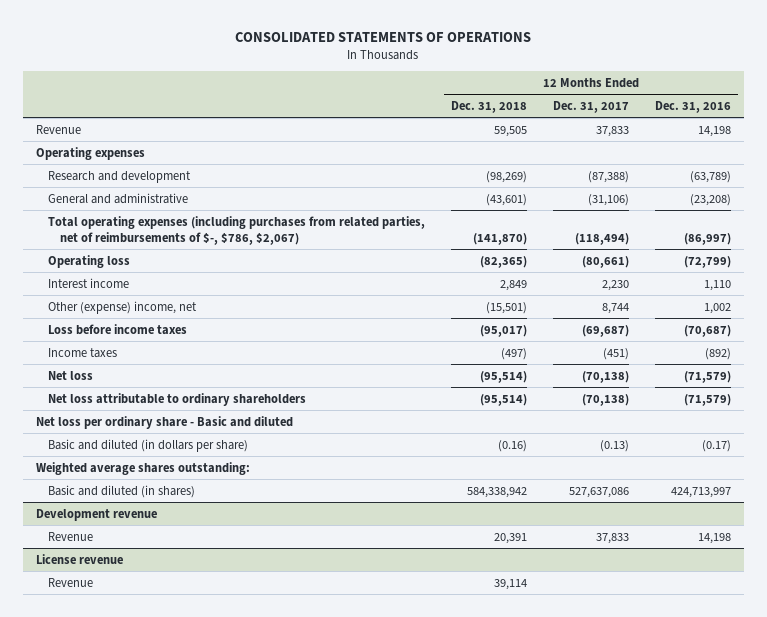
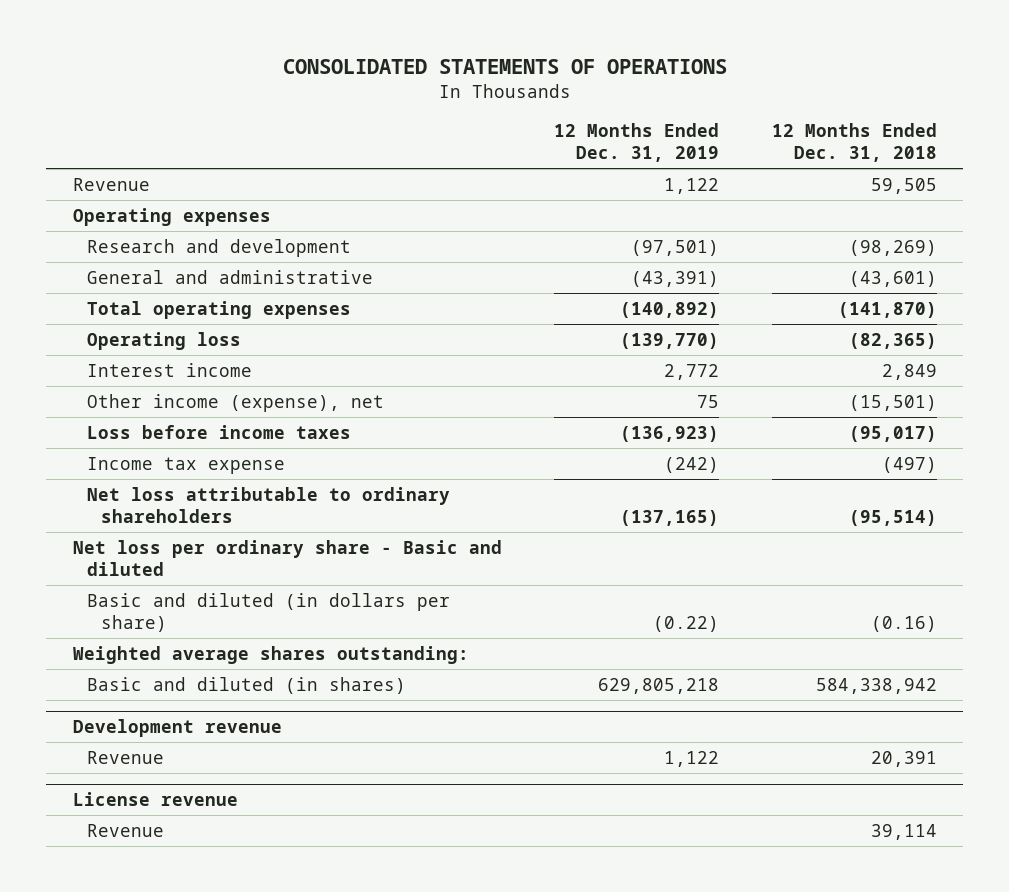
[552,100,629,113] Dec. 31, 2017 -> none
[655,100,732,113] Dec. 31, 2016 -> none
none -> [554,123,720,163] 12 Months Ended Dec. 31, 2019
[47,215,425,245] Total operating expenses (including purchases from related parties, net of reimbursements of $-, $786, $2,067) -> [86,300,351,319] Total operating expenses
[47,300,197,314] Other (expense) income, net -> [86,393,384,412] Other income (expense), net
[47,370,93,380] Net loss -> none
[47,347,117,358] Income taxes -> [86,456,285,474] Income tax expense

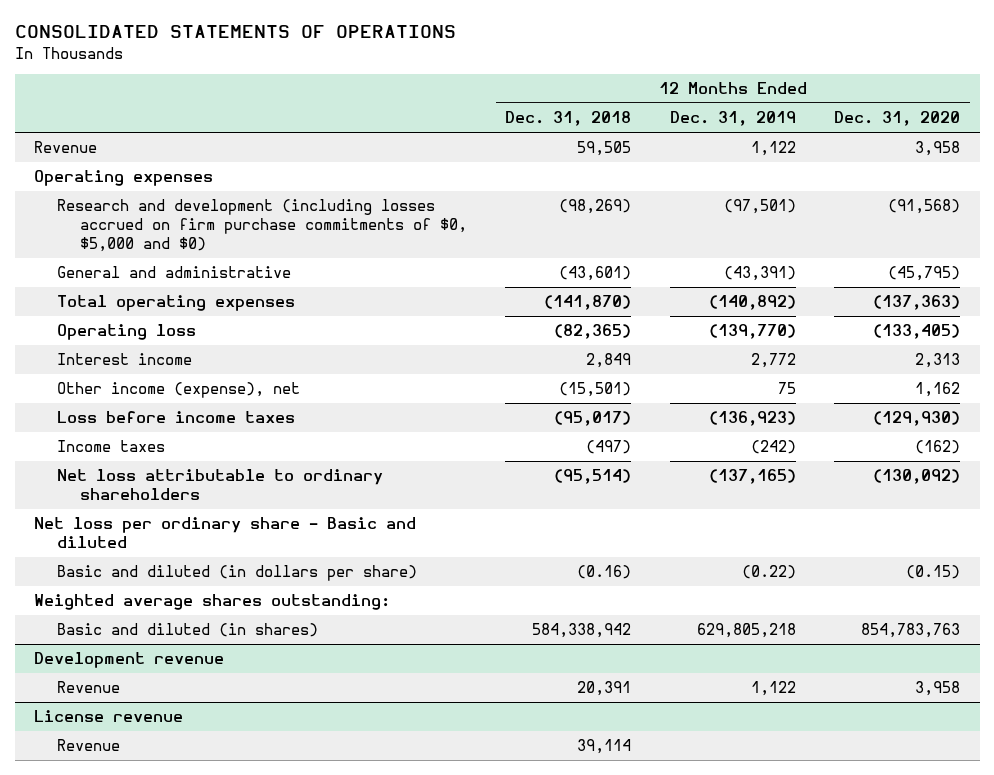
none -> [834,111,961,127] Dec. 31, 2020
[86,238,351,257] Research and development -> [56,199,468,253] Research and development (including losses accrued on firm purchase commitments of $0, $5,000 and $0)
[86,456,285,474] Income tax expense -> [56,440,165,453] Income taxes

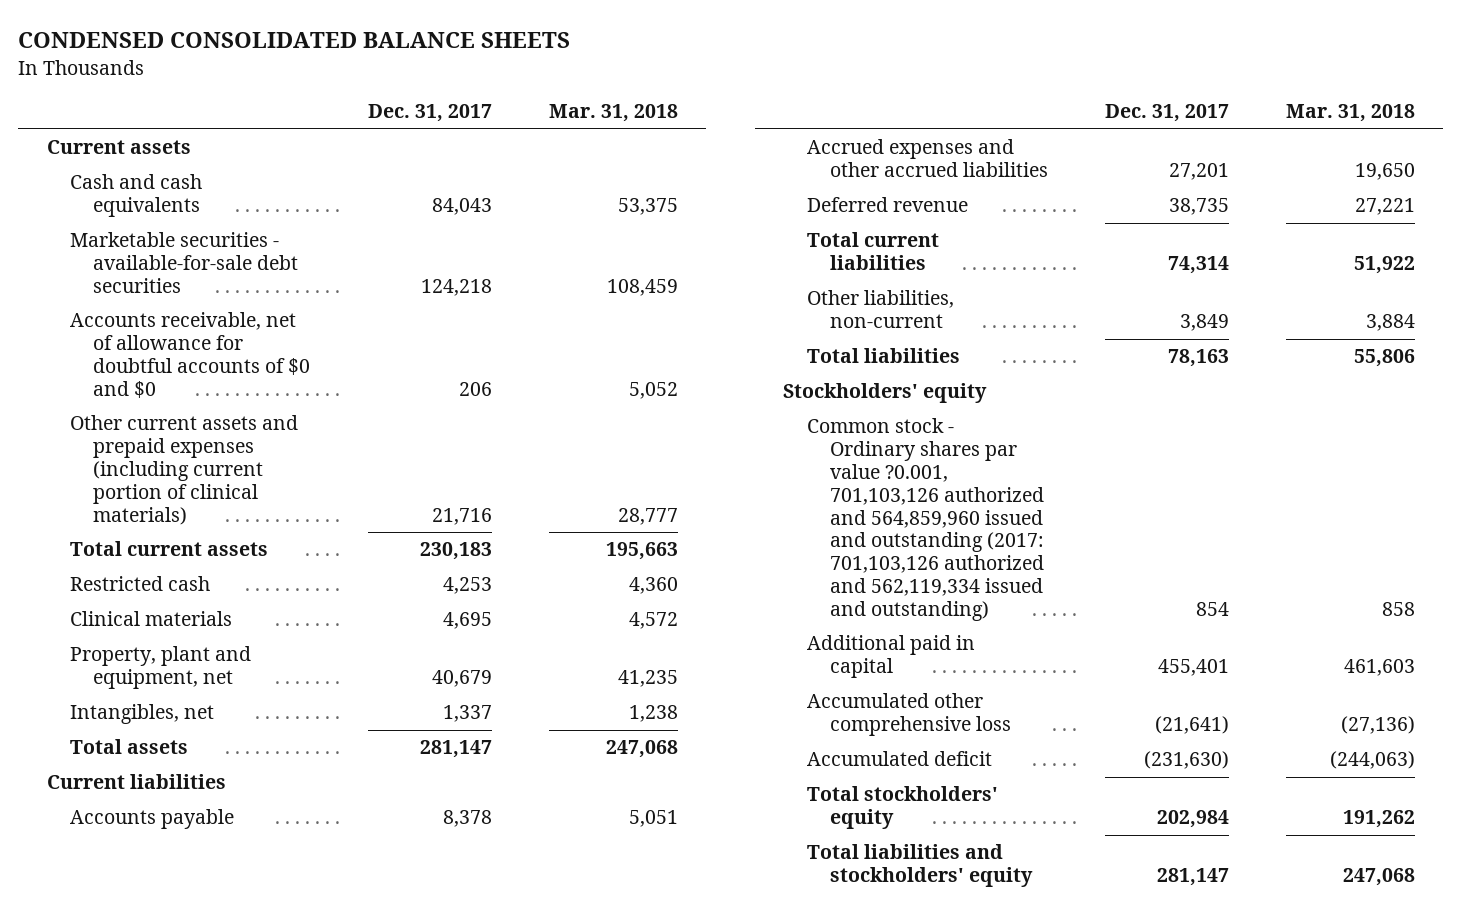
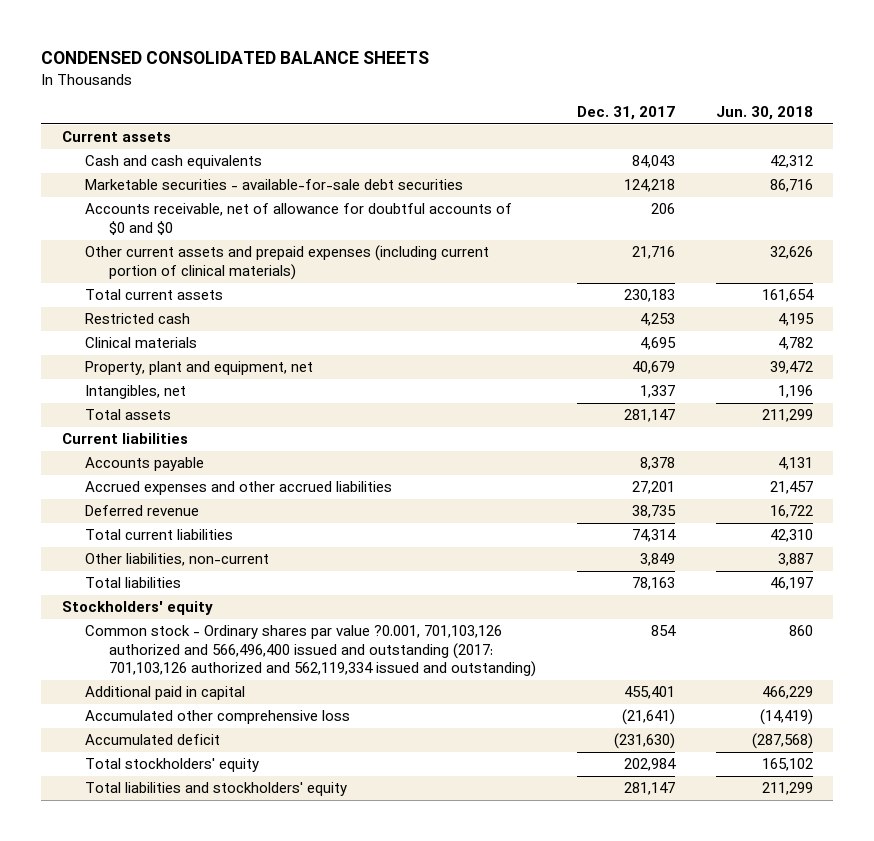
[548,104,678,123] Mar. 31, 2018 -> none
none -> [715,106,813,121] Jun. 30, 2018
[806,418,1045,621] Common stock - Ordinary shares par value ?0.001, 701,103,126 authorized and 564,859,960 issued and outstanding (2017: 701,103,126 authorized and 562,119,334 issued and outstanding) -> [85,625,536,678] Common stock - Ordinary shares par value ?0.001, 701,103,126 authorized and 566,496,400 issued and outstanding (2017: 701,103,126 authorized and 562,119,334 issued and outstanding)

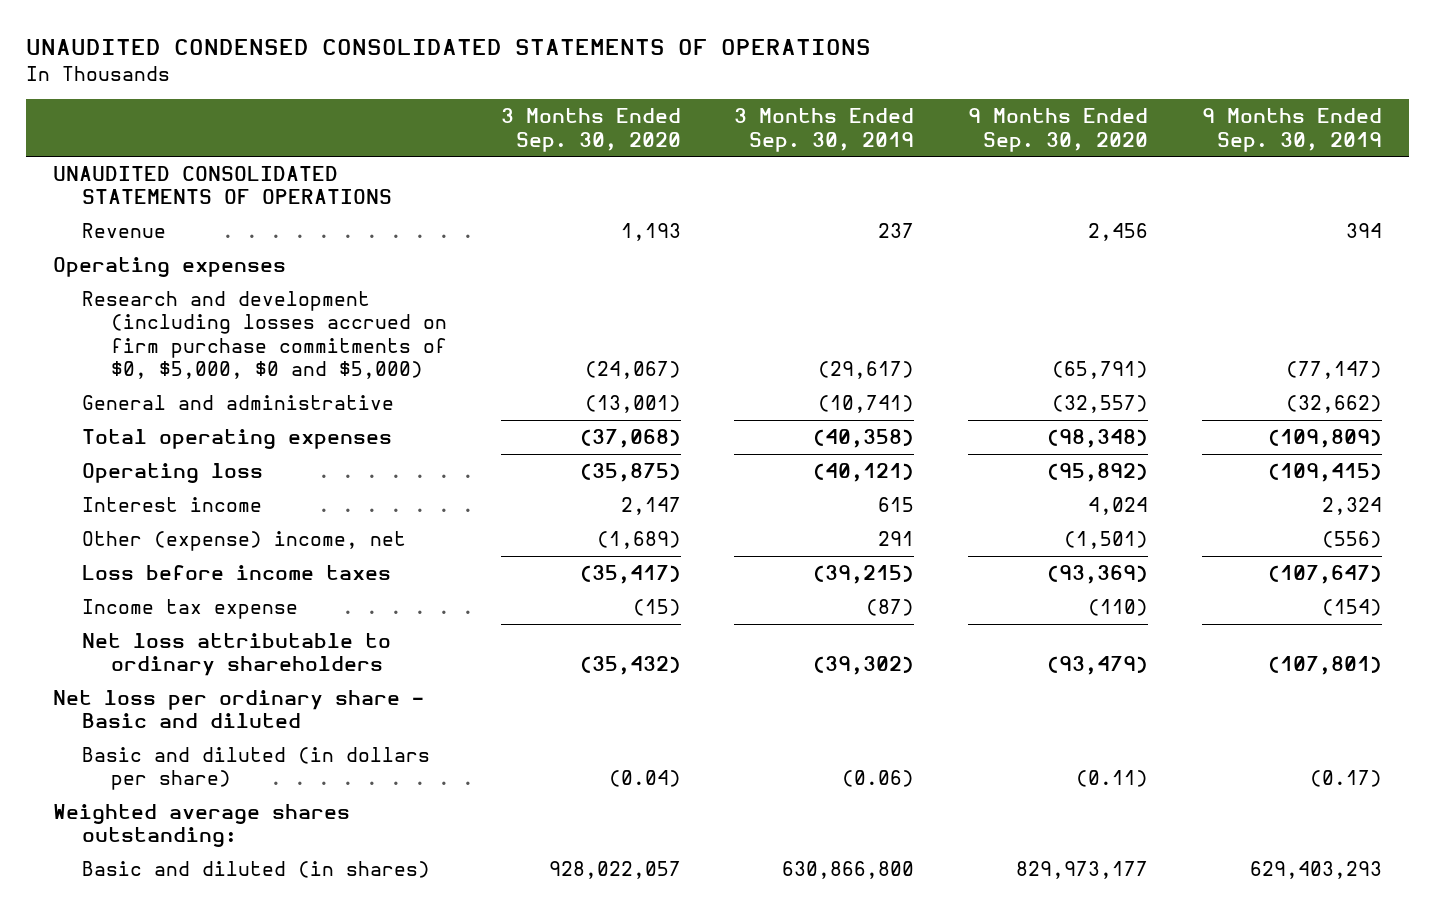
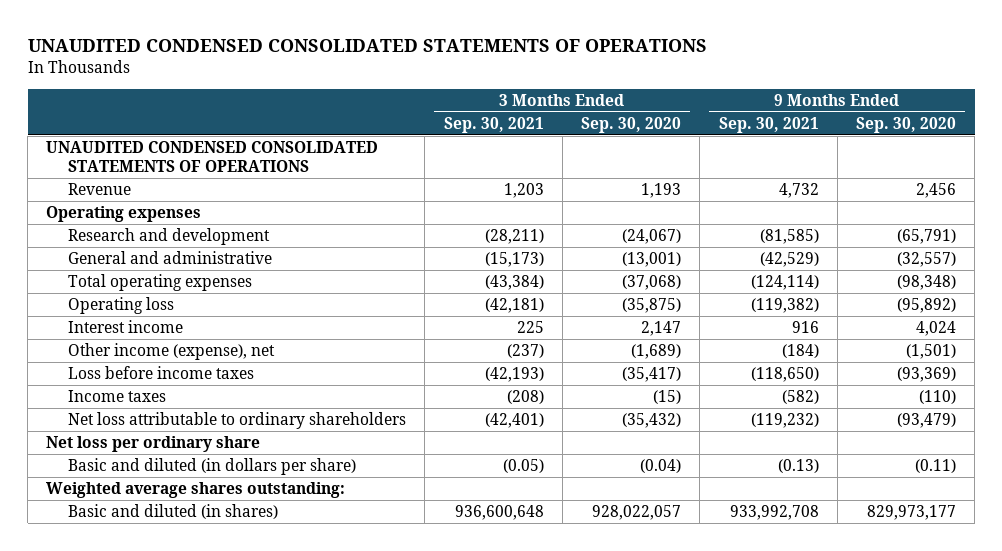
[734,108,915,152] 3 Months Ended Sep. 30, 2019 -> none
[1202,108,1383,152] 9 Months Ended Sep. 30, 2019 -> none
none -> [443,116,544,133] Sep. 30, 2021
none -> [718,116,819,133] Sep. 30, 2021
[52,166,392,205] UNAUDITED CONSOLIDATED STATEMENTS OF OPERATIONS -> [46,141,379,172] UNAUDITED CONDENSED CONSOLIDATED STATEMENTS OF OPERATIONS
[81,291,447,379] Research and development (including losses accrued on firm purchase commitments of $0, $5,000, $0 and $5,000) -> [68,228,271,246] Research and development
[81,531,406,552] Other (expense) income, net -> [68,343,276,361] Other income (expense), net
[81,599,298,620] Income tax expense -> [68,390,167,403] Income taxes
[52,690,424,729] Net loss per ordinary share - Basic and diluted -> [46,436,261,453] Net loss per ordinary share

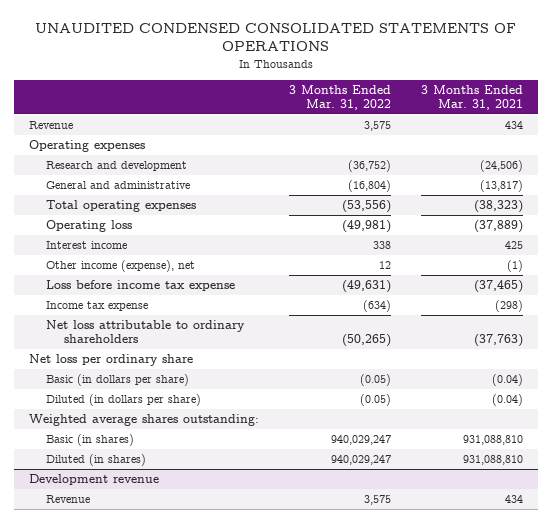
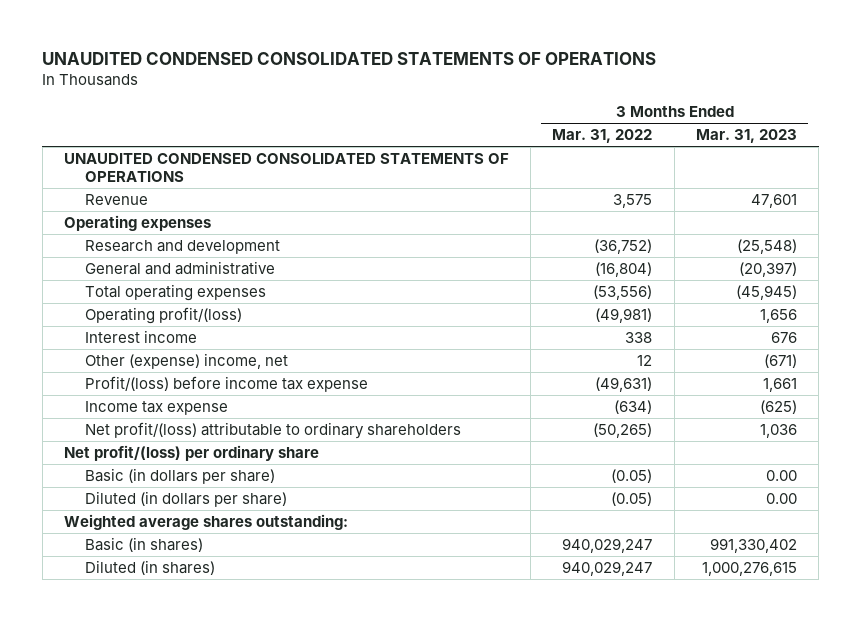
[420,84,523,110] 3 Months Ended Mar. 31, 2021 -> none
none -> [695,129,797,144] Mar. 31, 2023
none -> [63,152,509,182] UNAUDITED CONDENSED CONSOLIDATED STATEMENTS OF OPERATIONS
[46,220,133,233] Operating loss -> [84,306,242,324] Operating profit/(loss)
[46,260,196,273] Other income (expense), net -> [84,352,288,369] Other (expense) income, net
[46,280,236,292] Loss before income tax expense -> [84,375,368,392] Profit/(loss) before income tax expense
[46,320,246,344] Net loss attributable to ordinary shareholders -> [84,421,461,439] Net profit/(loss) attributable to ordinary shareholders
[28,354,193,367] Net loss per ordinary share -> [63,444,319,461] Net profit/(loss) per ordinary share
[28,474,159,486] Development revenue -> none
[46,495,91,504] Revenue -> none

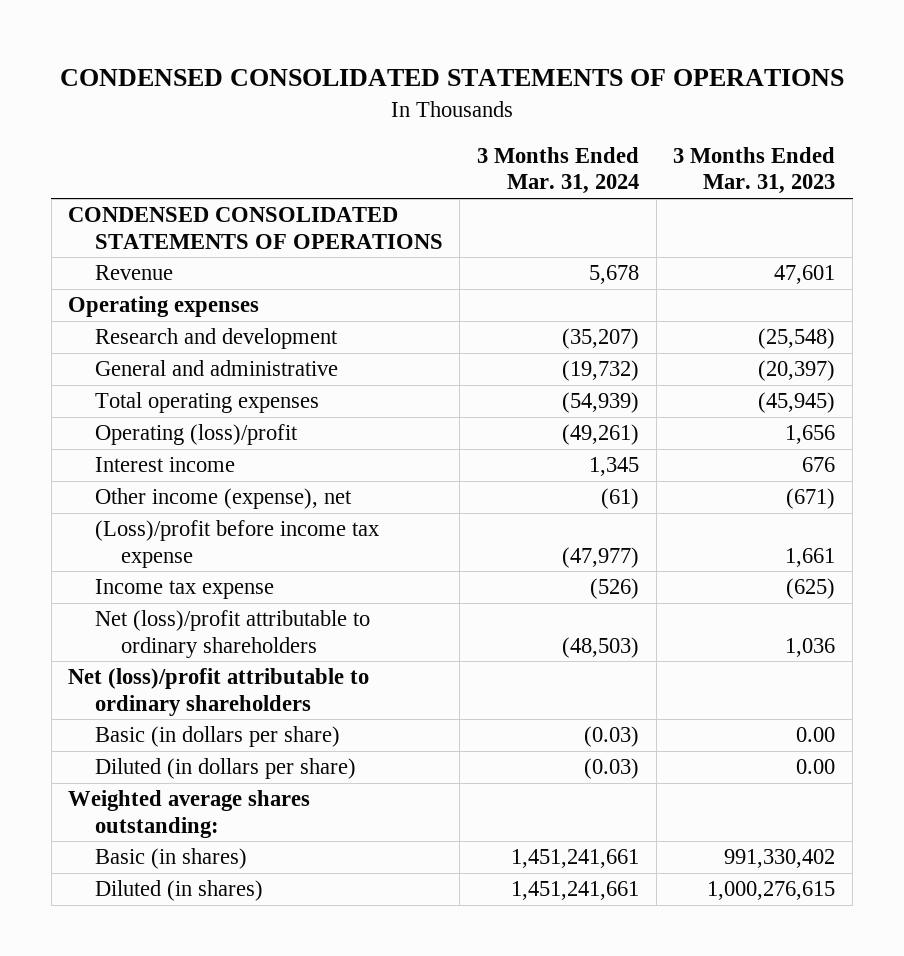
[42,52,657,66] UNAUDITED CONDENSED CONSOLIDATED STATEMENTS OF OPERATIONS -> [59,69,844,87] CONDENSED CONSOLIDATED STATEMENTS OF OPERATIONS
[552,129,653,144] Mar. 31, 2022 -> none
none -> [477,147,640,195] 3 Months Ended Mar. 31, 2024
[63,152,509,182] UNAUDITED CONDENSED CONSOLIDATED STATEMENTS OF OPERATIONS -> [68,207,443,249] CONDENSED CONSOLIDATED STATEMENTS OF OPERATIONS
[84,306,242,324] Operating profit/(loss) -> [94,424,298,446] Operating (loss)/profit
[84,352,288,369] Other (expense) income, net -> [94,488,352,510] Other income (expense), net
[84,375,368,392] Profit/(loss) before income tax expense -> [94,520,379,568] (Loss)/profit before income tax expense
[84,421,461,439] Net profit/(loss) attributable to ordinary shareholders -> [94,610,370,658] Net (loss)/profit attributable to ordinary shareholders
[63,444,319,461] Net profit/(loss) per ordinary share -> [68,668,370,716] Net (loss)/profit attributable to ordinary shareholders

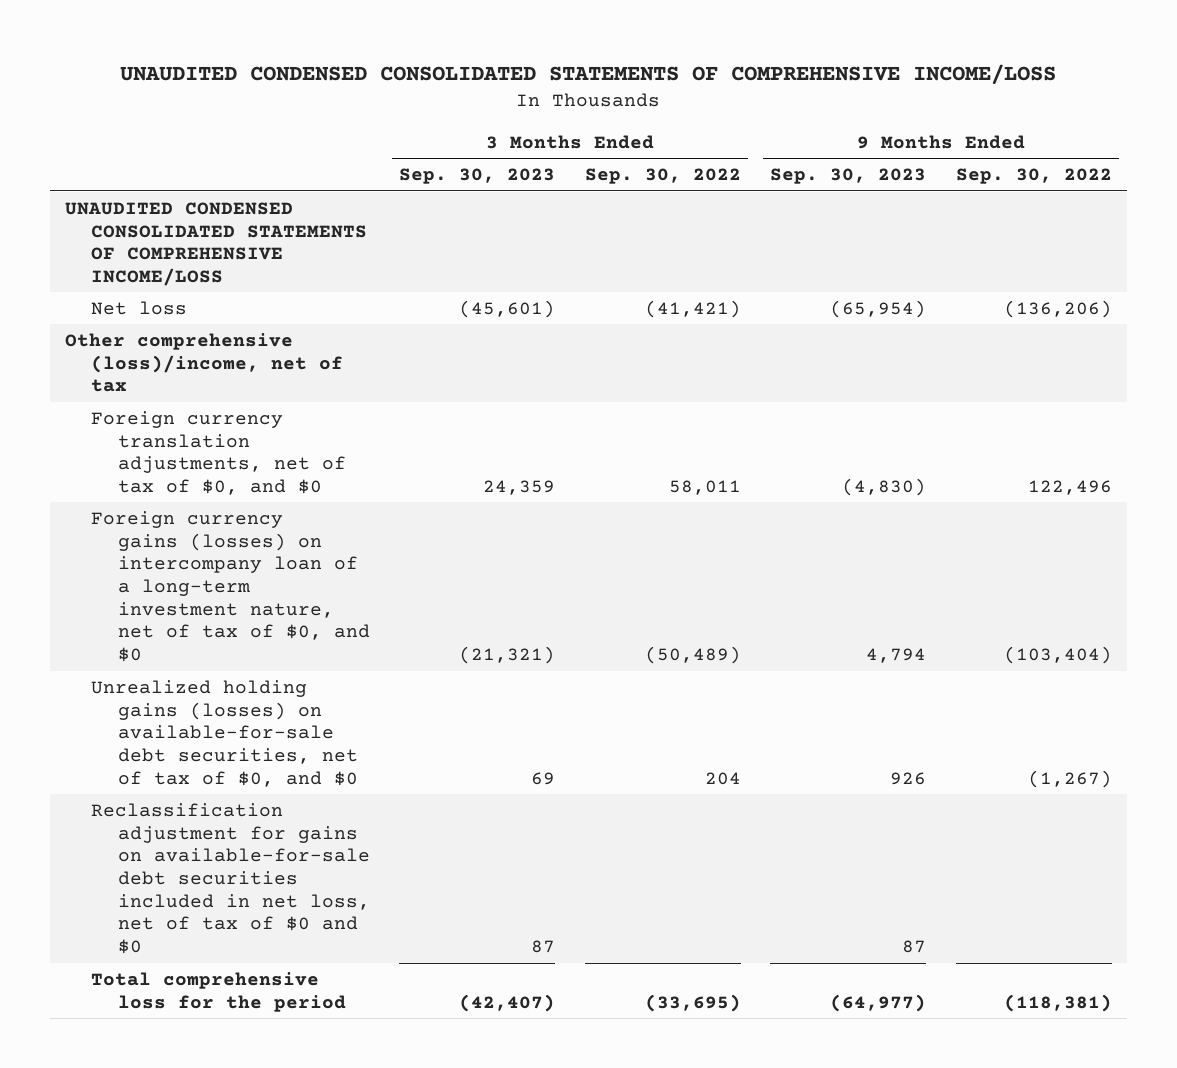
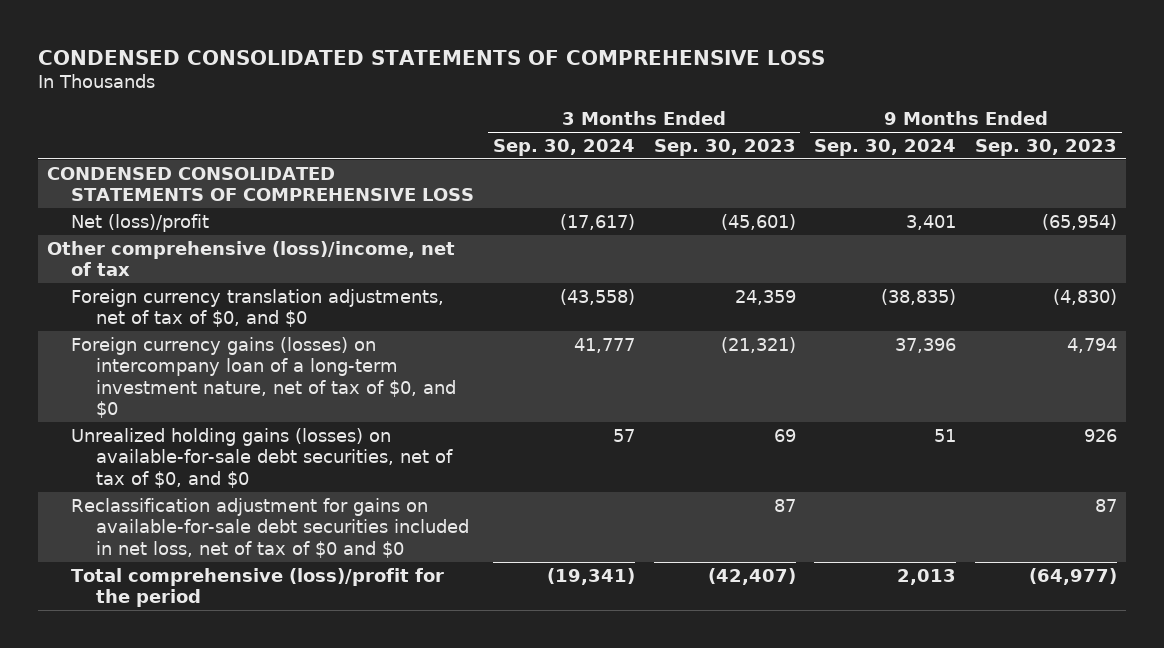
[120,64,1057,85] UNAUDITED CONDENSED CONSOLIDATED STATEMENTS OF COMPREHENSIVE INCOME/LOSS -> [37,49,825,65] CONDENSED CONSOLIDATED STATEMENTS OF COMPREHENSIVE LOSS
[584,167,741,184] Sep. 30, 2022 -> none
[955,167,1112,184] Sep. 30, 2022 -> none
none -> [492,138,635,156] Sep. 30, 2024
none -> [814,138,957,156] Sep. 30, 2024
[64,201,368,286] UNAUDITED CONDENSED CONSOLIDATED STATEMENTS OF COMPREHENSIVE INCOME/LOSS -> [46,166,475,202] CONDENSED CONSOLIDATED STATEMENTS OF COMPREHENSIVE LOSS
[91,300,188,315] Net loss -> [71,213,210,232] Net (loss)/profit
[91,971,346,1012] Total comprehensive loss for the period -> [71,567,445,608] Total comprehensive (loss)/profit for the period

